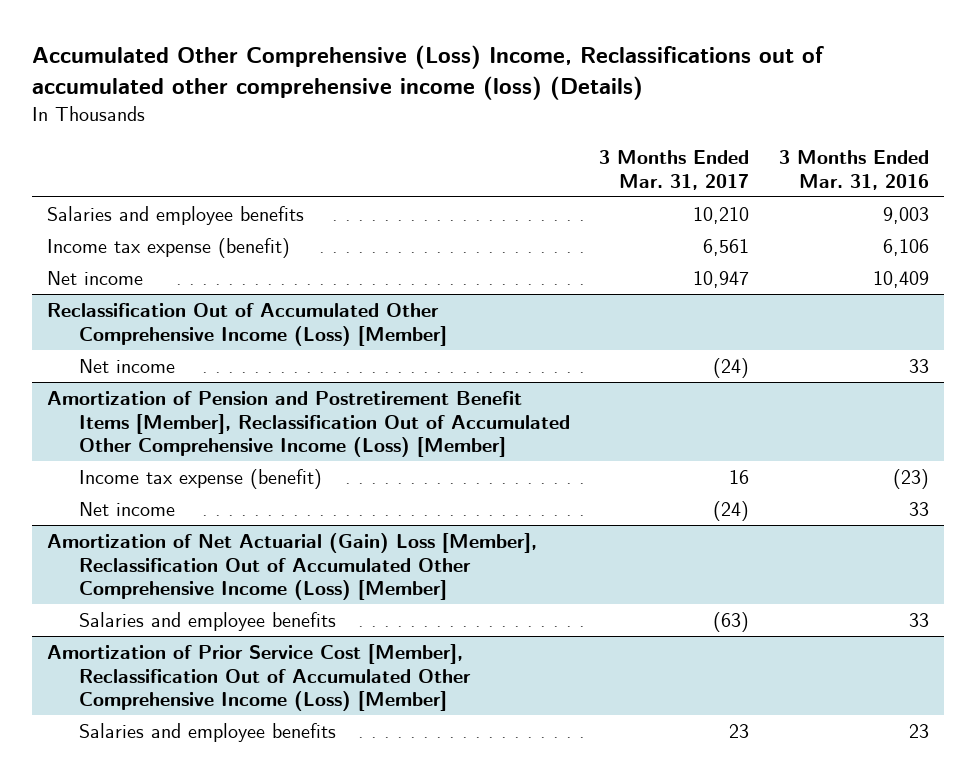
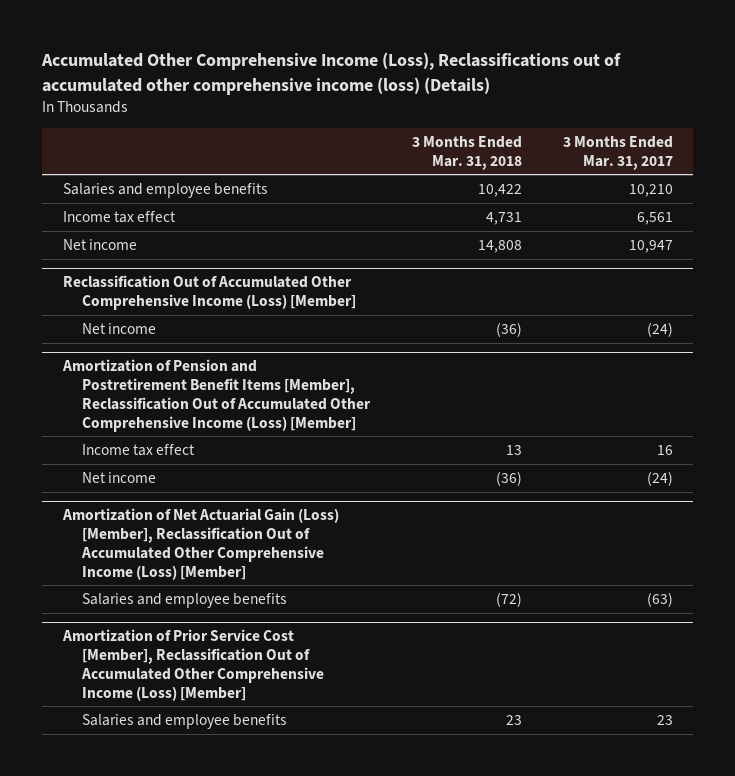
[31,44,824,101] Accumulated Other Comprehensive (Loss) Income, Reclassifications out of accumulated other comprehensive income (loss) (Details) -> [40,52,621,95] Accumulated Other Comprehensive Income (Loss), Reclassifications out of accumulated other comprehensive income (loss) (Details)
[779,150,930,190] 3 Months Ended Mar. 31, 2016 -> none
none -> [411,135,522,170] 3 Months Ended Mar. 31, 2018
[46,237,290,258] Income tax expense (benefit) -> [62,211,176,224] Income tax effect
[78,468,322,489] Income tax expense (benefit) -> [82,444,196,457] Income tax effect
[46,532,537,601] Amortization of Net Actuarial (Gain) Loss [Member], Reclassification Out of Accumulated Other Comprehensive Income (Loss) [Member] -> [61,508,339,580] Amortization of Net Actuarial Gain (Loss) [Member], Reclassification Out of Accumulated Other Comprehensive Income (Loss) [Member]

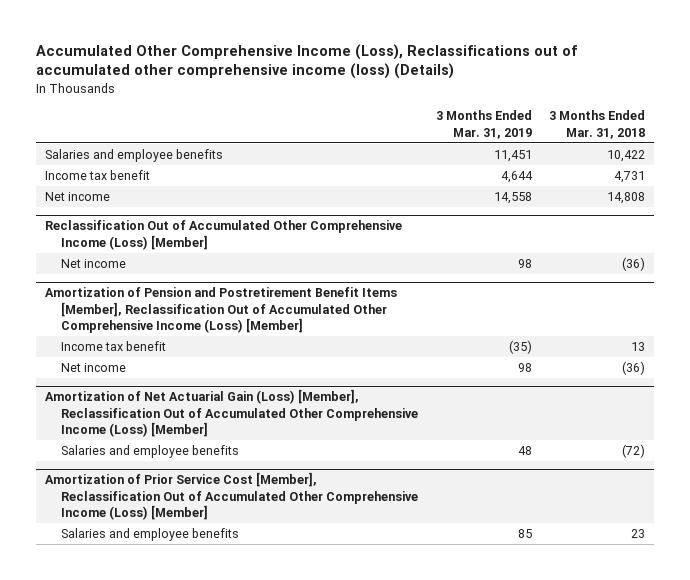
[562,135,673,170] 3 Months Ended Mar. 31, 2017 -> none
none -> [435,110,532,139] 3 Months Ended Mar. 31, 2019
[62,211,176,224] Income tax effect -> [44,170,150,181] Income tax benefit
[82,444,196,457] Income tax effect -> [61,341,167,352] Income tax benefit

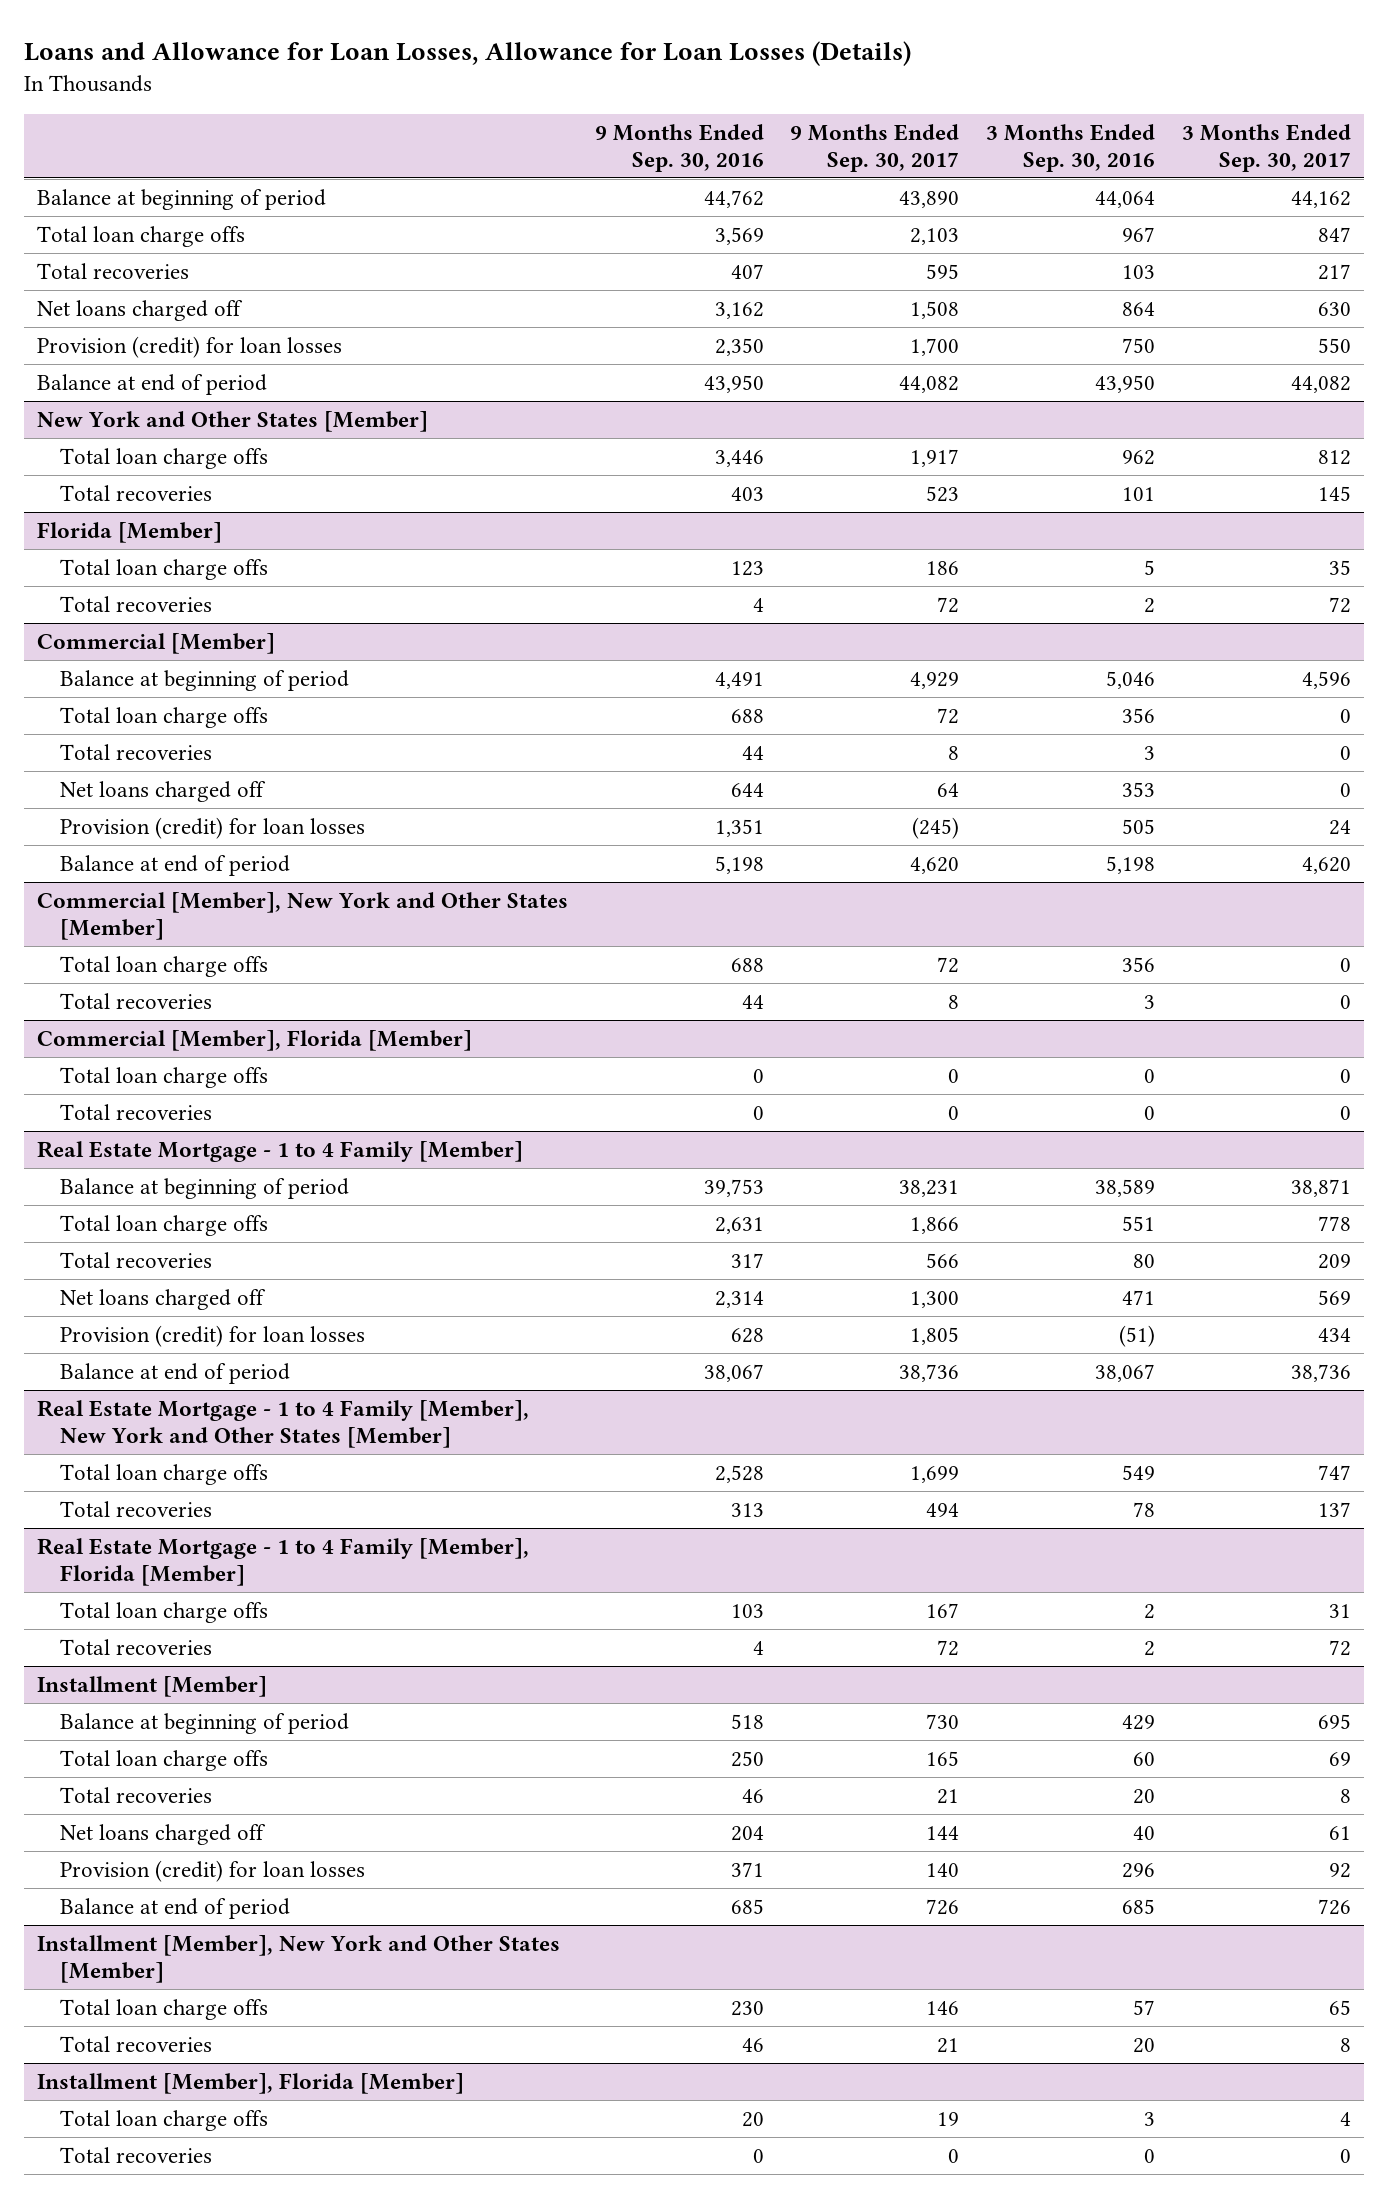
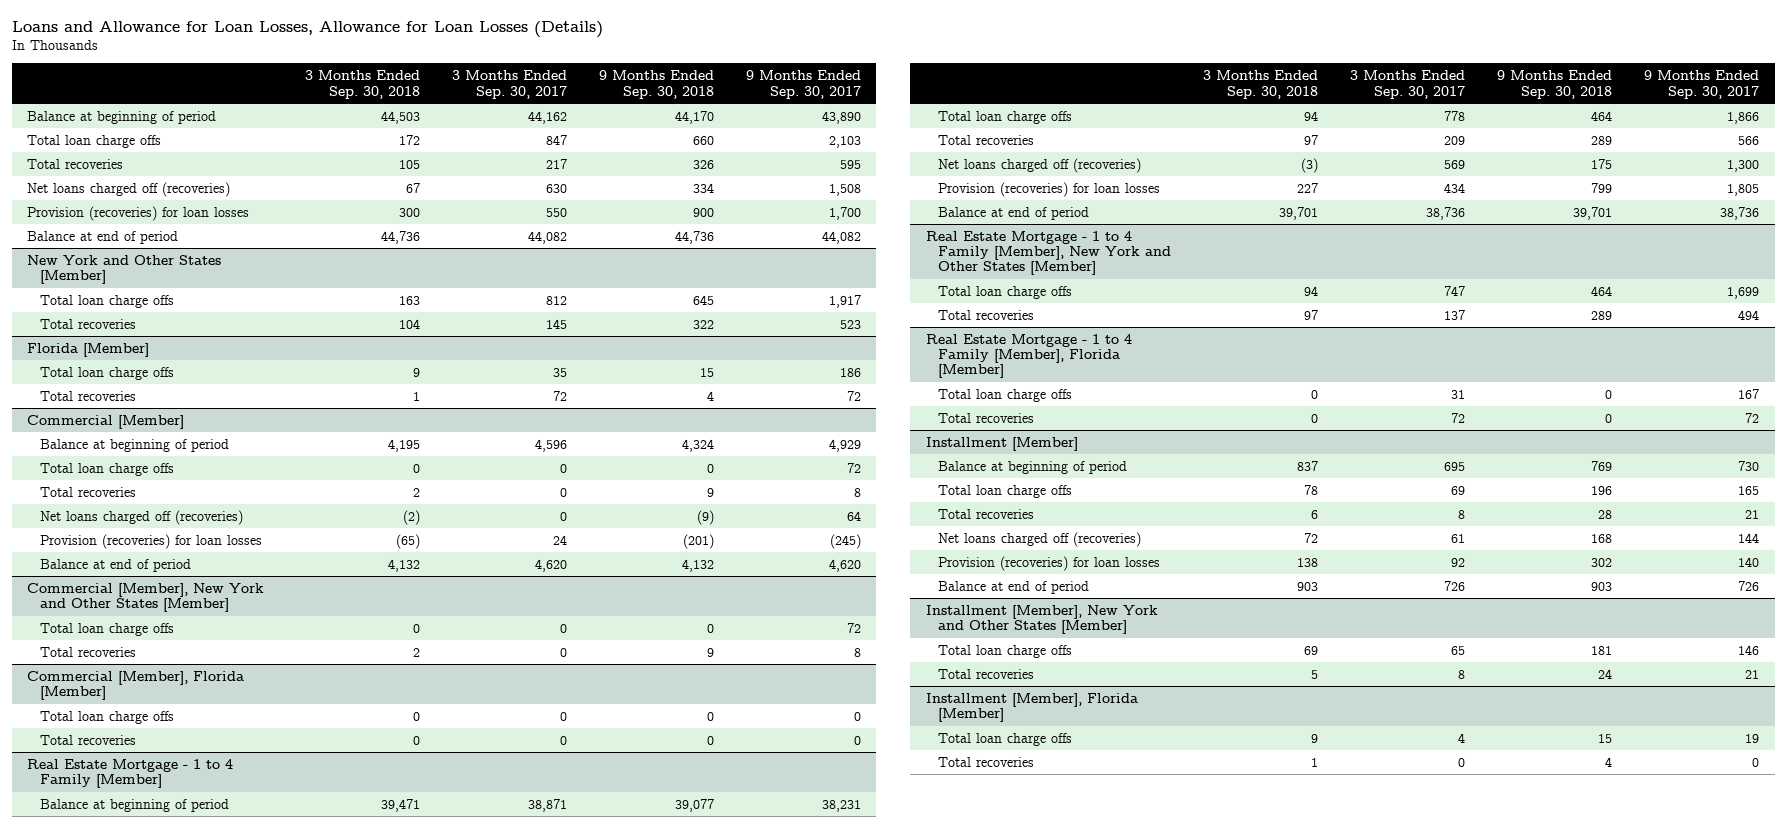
[594,123,764,172] 9 Months Ended Sep. 30, 2016 -> none
[985,123,1155,172] 3 Months Ended Sep. 30, 2016 -> none
none -> [304,70,420,99] 3 Months Ended Sep. 30, 2018
none -> [598,70,714,99] 9 Months Ended Sep. 30, 2018
[37,299,244,321] Net loans charged off -> [27,181,231,197] Net loans charged off (recoveries)
[37,335,343,358] Provision (credit) for loan losses -> [27,205,250,221] Provision (recoveries) for loan losses
[60,780,267,802] Net loans charged off -> [40,509,244,525] Net loans charged off (recoveries)
[60,816,366,839] Provision (credit) for loan losses -> [40,533,263,549] Provision (recoveries) for loan losses
[60,1288,267,1310] Net loans charged off -> [938,157,1142,173] Net loans charged off (recoveries)
[60,1324,366,1347] Provision (credit) for loan losses -> [938,181,1161,197] Provision (recoveries) for loan losses
[60,1823,267,1845] Net loans charged off -> [938,531,1142,547] Net loans charged off (recoveries)
[60,1859,366,1882] Provision (credit) for loan losses -> [938,555,1161,571] Provision (recoveries) for loan losses

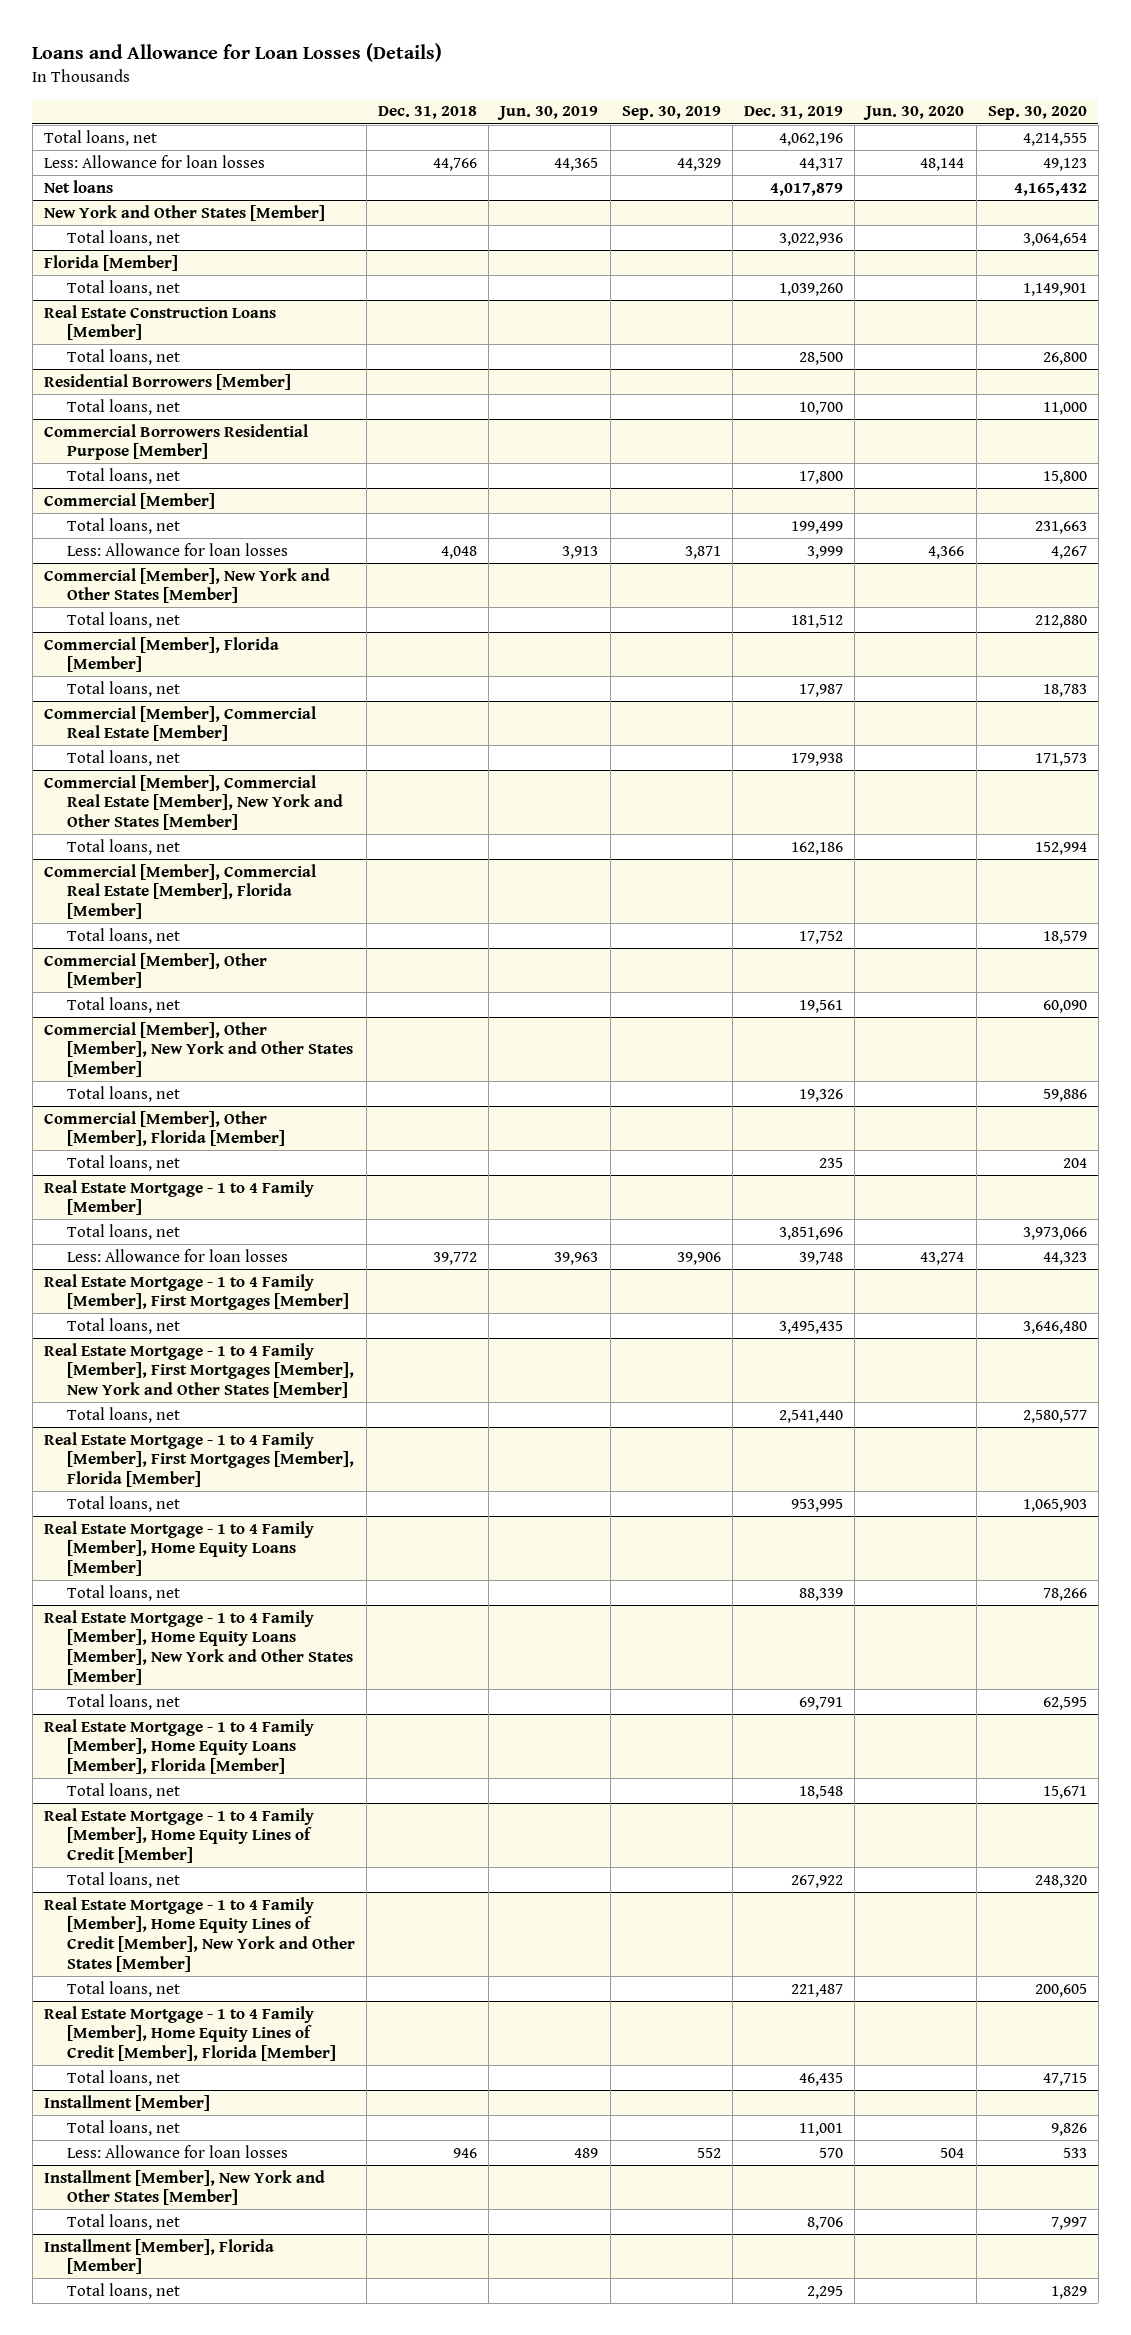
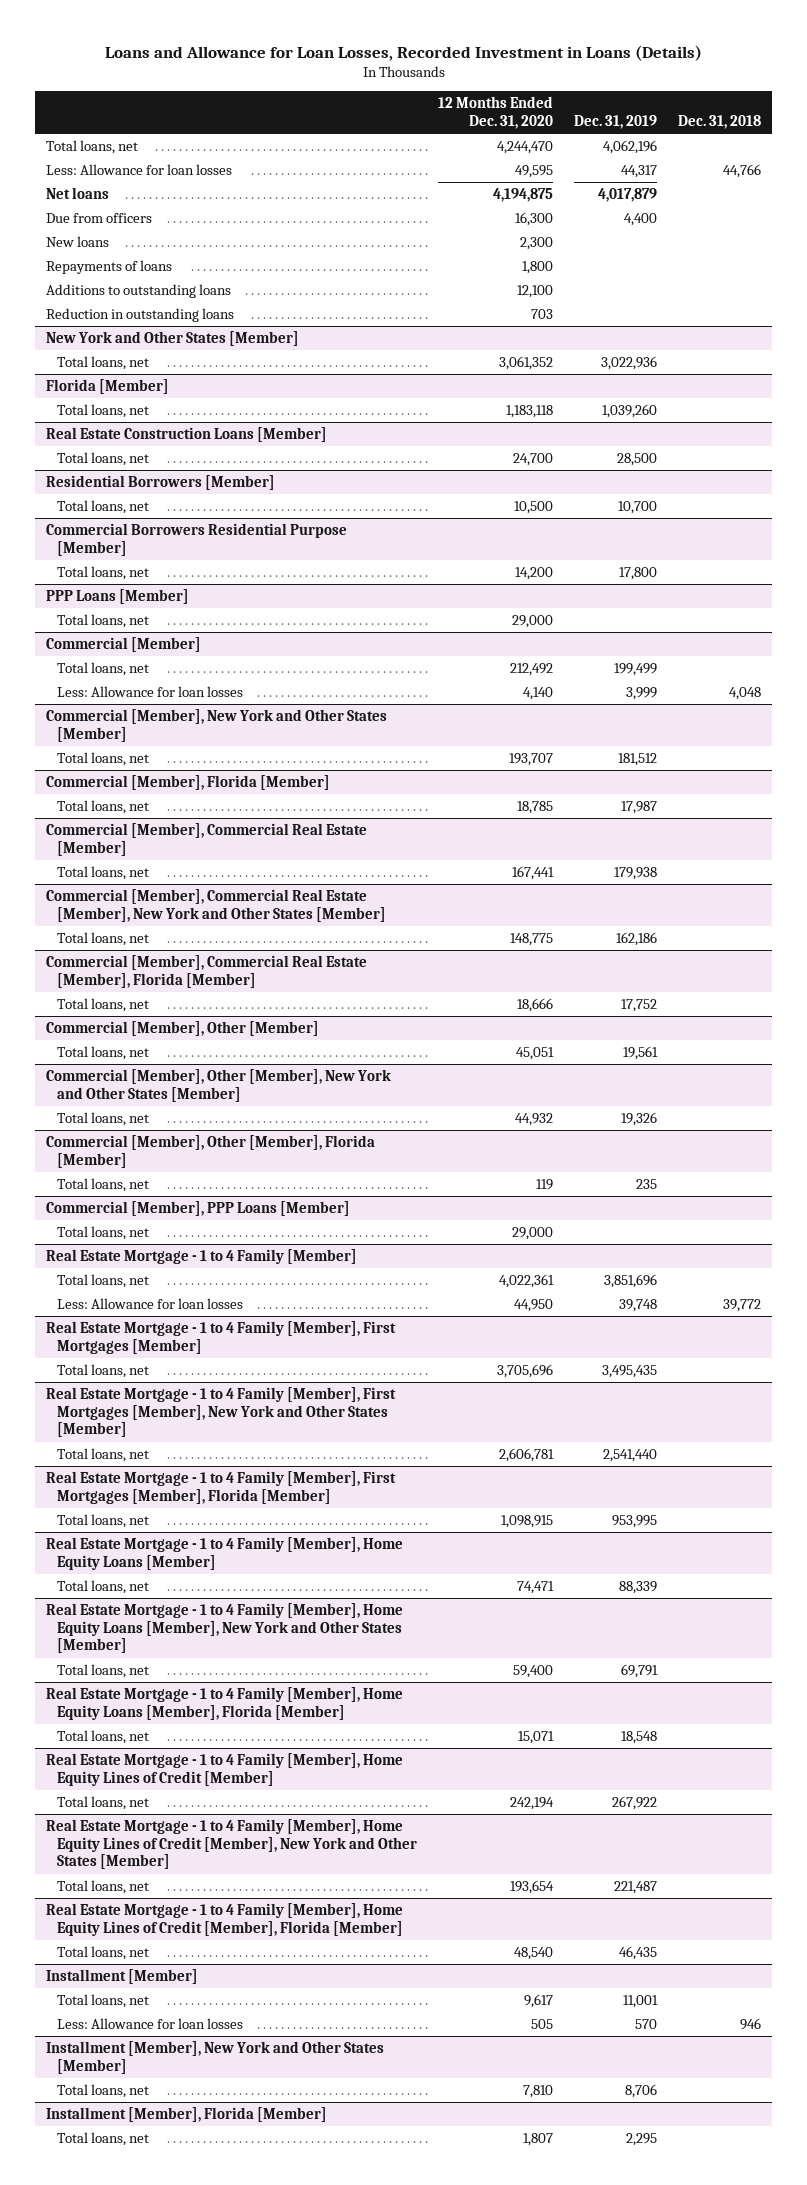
[32,42,443,62] Loans and Allowance for Loan Losses (Details) -> [104,44,702,61] Loans and Allowance for Loan Losses, Recorded Investment in Loans (Details)
[497,106,599,121] Jun. 30, 2019 -> none
[621,106,721,121] Sep. 30, 2019 -> none
[863,106,965,121] Jun. 30, 2020 -> none
[987,106,1087,121] Sep. 30, 2020 -> none
none -> [438,96,554,129] 12 Months Ended Dec. 31, 2020
none -> [45,212,152,223] Due from officers
none -> [45,235,109,247] New loans
none -> [45,259,172,274] Repayments of loans
none -> [45,283,231,298] Additions to outstanding loans
none -> [45,307,234,322] Reduction in outstanding loans
none -> [45,588,189,604] PPP Loans [Member]
none -> [57,613,150,628] Total loans, net
none -> [45,1200,350,1216] Commercial [Member], PPP Loans [Member]
none -> [57,1225,150,1240] Total loans, net

